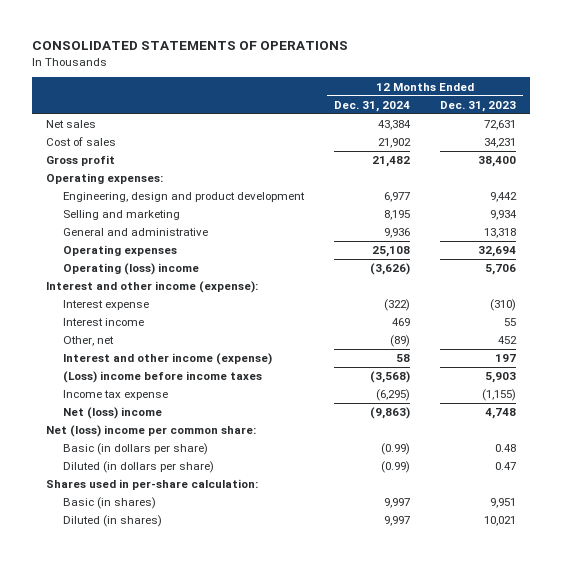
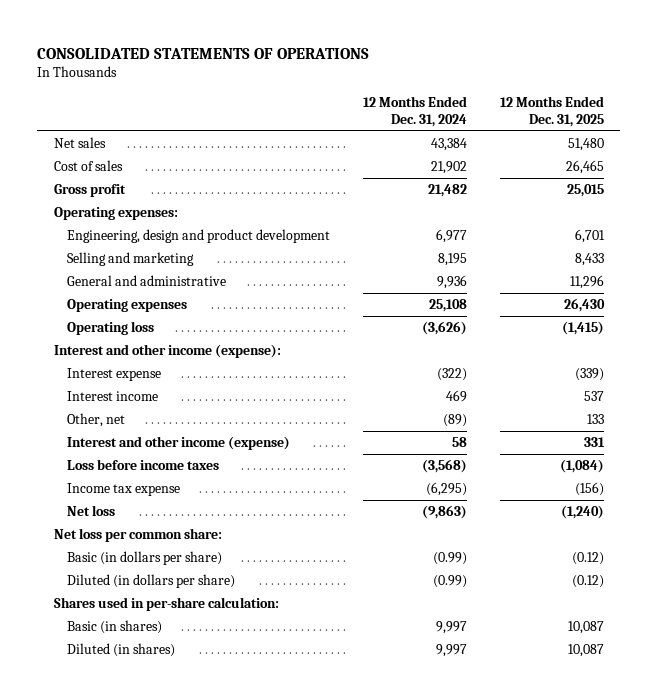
[439,100,516,112] Dec. 31, 2023 -> none
none -> [499,95,604,127] 12 Months Ended Dec. 31, 2025
[63,263,200,276] Operating (loss) income -> [66,321,154,336] Operating loss
[63,371,263,384] (Loss) income before income taxes -> [66,459,219,471] Loss before income taxes
[63,407,163,420] Net (loss) income -> [66,505,115,517] Net loss
[46,425,257,438] Net (loss) income per common share: -> [53,528,222,543] Net loss per common share:

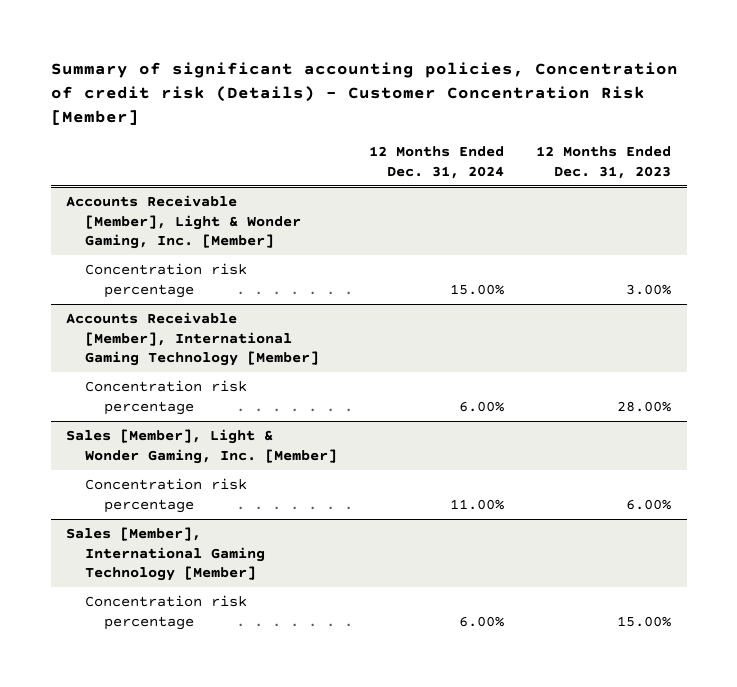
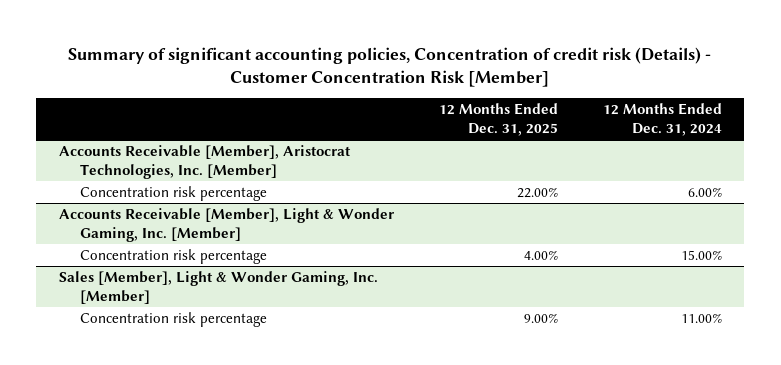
[535,146,671,179] 12 Months Ended Dec. 31, 2023 -> none
none -> [438,103,558,136] 12 Months Ended Dec. 31, 2025
none -> [58,144,351,179] Accounts Receivable [Member], Aristocrat Technologies, Inc. [Member]
none -> [80,185,268,201] Concentration risk percentage
[66,312,320,367] Accounts Receivable [Member], International Gaming Technology [Member] -> none
[85,380,248,415] Concentration risk percentage -> none
[66,527,266,582] Sales [Member], International Gaming Technology [Member] -> none
[85,595,248,630] Concentration risk percentage -> none

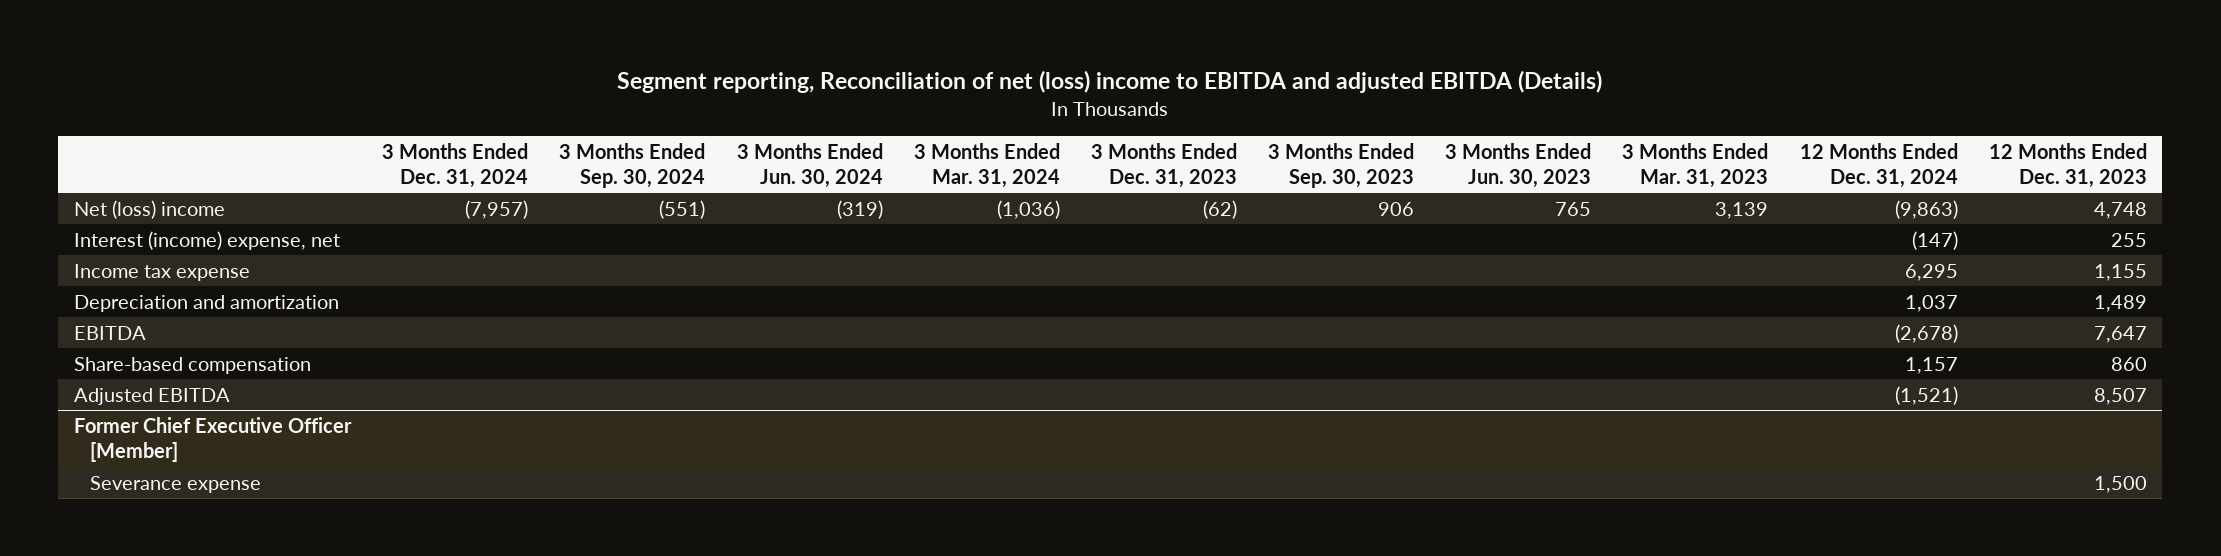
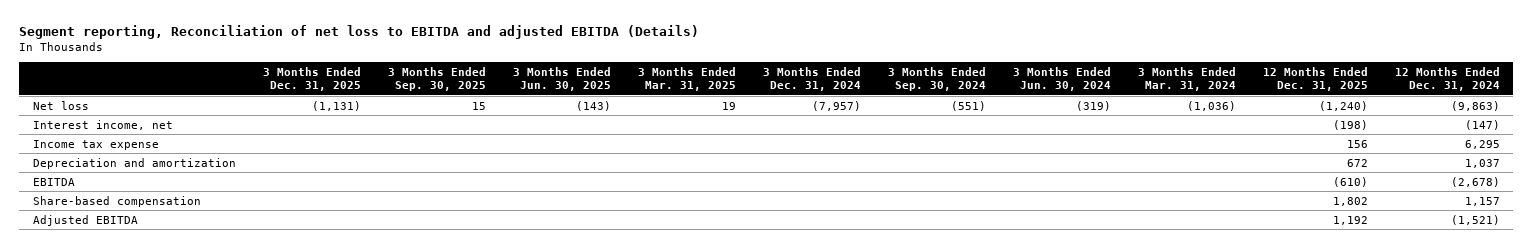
[617,70,1603,94] Segment reporting, Reconciliation of net (loss) income to EBITDA and adjusted EBITDA (Details) -> [19,25,700,40] Segment reporting, Reconciliation of net loss to EBITDA and adjusted EBITDA (Details)
[1090,142,1237,188] 3 Months Ended Dec. 31, 2023 -> none
[1268,142,1415,188] 3 Months Ended Sep. 30, 2023 -> none
[1445,142,1592,188] 3 Months Ended Jun. 30, 2023 -> none
[1622,142,1769,188] 3 Months Ended Mar. 31, 2023 -> none
[1988,142,2147,188] 12 Months Ended Dec. 31, 2023 -> none
none -> [262,66,361,92] 3 Months Ended Dec. 31, 2025
none -> [387,66,486,92] 3 Months Ended Sep. 30, 2025
none -> [512,66,611,92] 3 Months Ended Jun. 30, 2025
none -> [637,66,736,92] 3 Months Ended Mar. 31, 2025
none -> [1262,66,1368,92] 12 Months Ended Dec. 31, 2025
[74,199,226,219] Net (loss) income -> [32,100,89,110] Net loss
[74,230,341,250] Interest (income) expense, net -> [32,119,173,130] Interest income, net
[74,416,353,463] Former Chief Executive Officer [Member] -> none
[90,475,262,493] Severance expense -> none

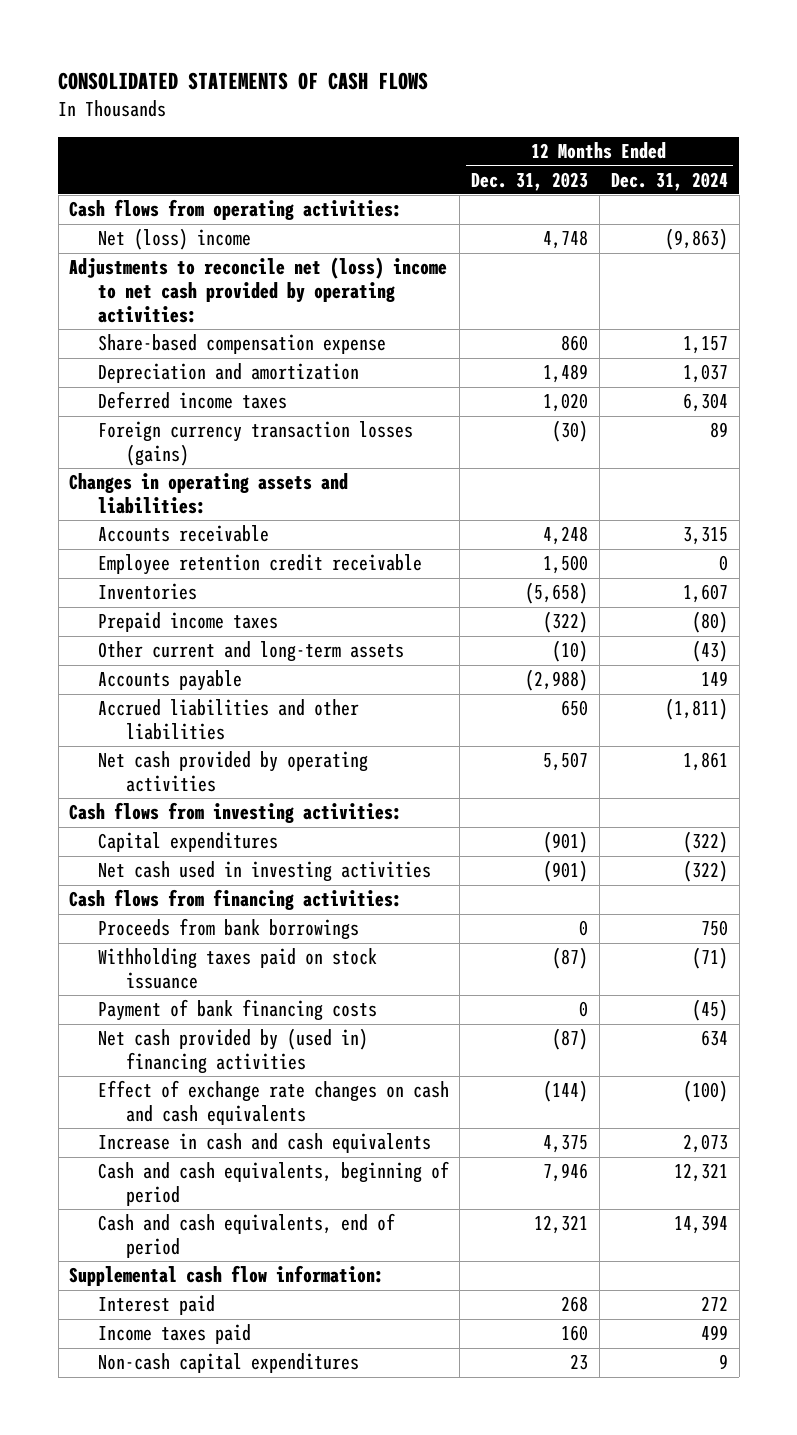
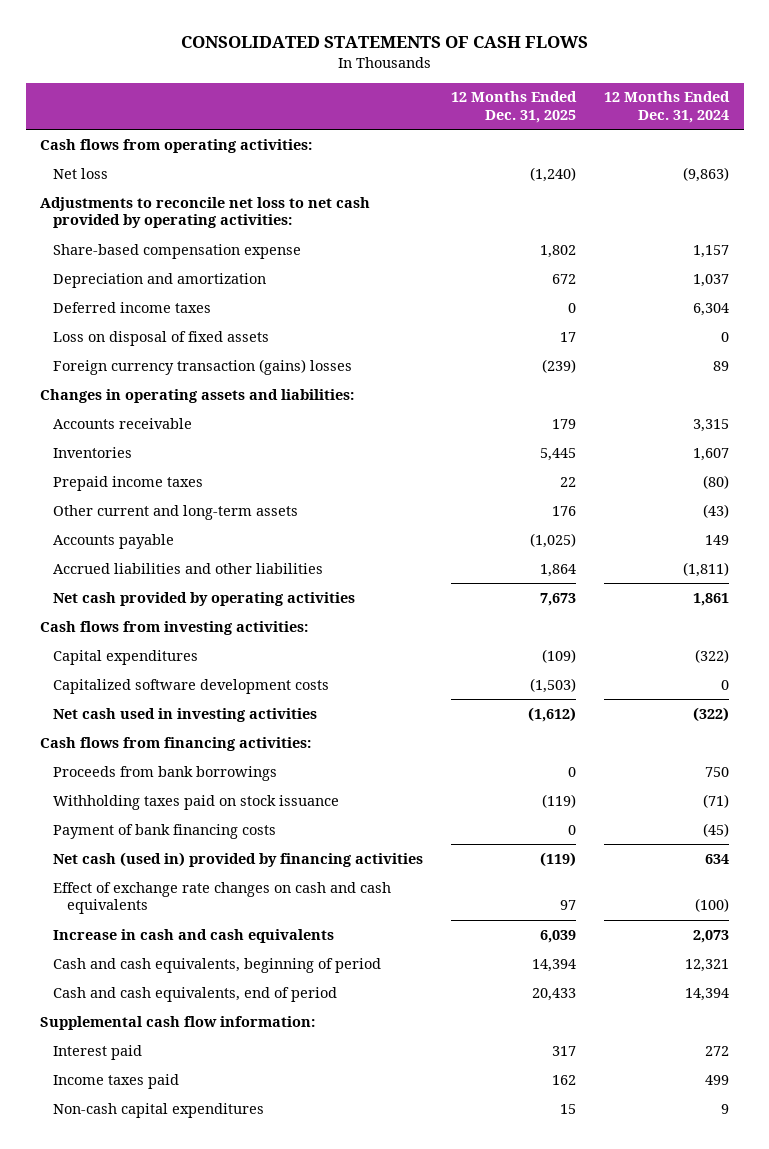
[471,171,589,191] Dec. 31, 2023 -> none
none -> [451,91,578,123] 12 Months Ended Dec. 31, 2025
[97,228,251,251] Net (loss) income -> [53,167,109,179] Net loss
[69,257,448,323] Adjustments to reconcile net (loss) income to net cash provided by operating activities: -> [39,196,370,229] Adjustments to reconcile net loss to net cash provided by operating activities:
none -> [53,330,270,346] Loss on disposal of fixed assets
[97,421,413,467] Foreign currency transaction losses (gains) -> [53,358,353,375] Foreign currency transaction (gains) losses
[97,554,422,576] Employee retention credit receivable -> none
none -> [53,678,330,694] Capitalized software development costs
[97,1028,368,1075] Net cash provided by (used in) financing activities -> [53,851,424,867] Net cash (used in) provided by financing activities

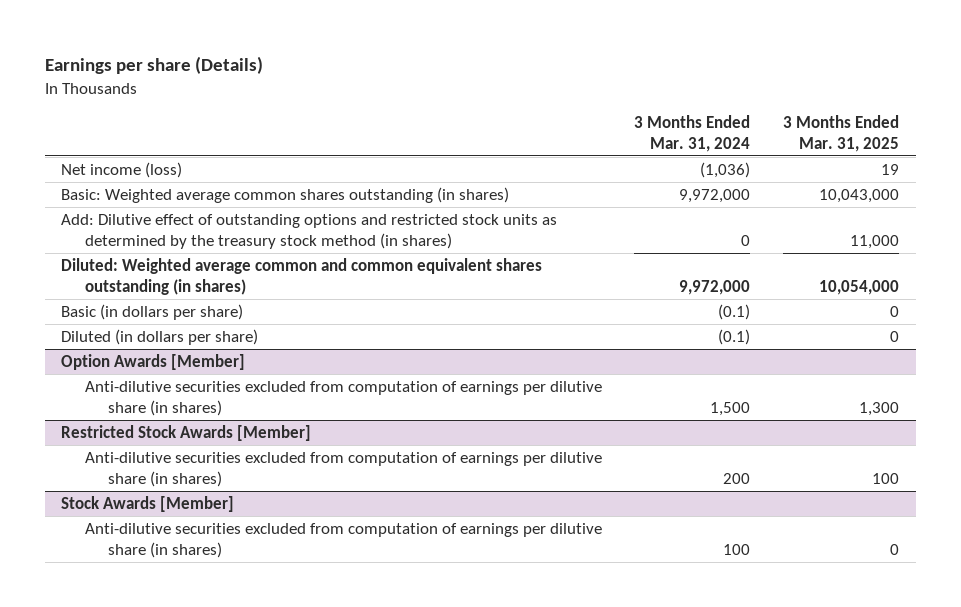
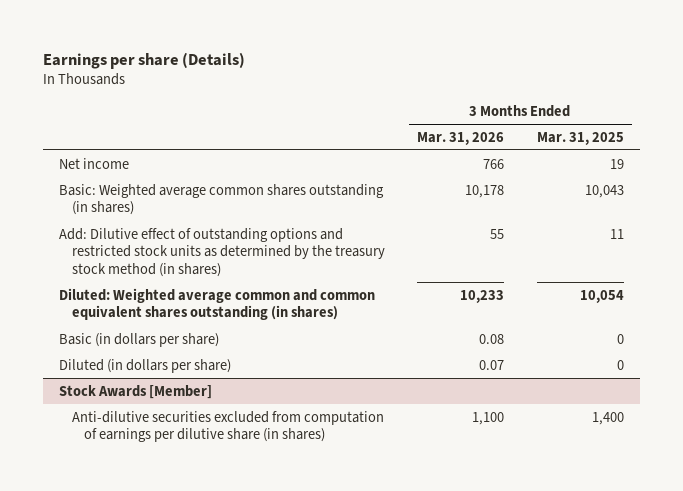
[634,115,751,152] 3 Months Ended Mar. 31, 2024 -> none
none -> [417,131,505,145] Mar. 31, 2026
[61,161,183,178] Net income (loss) -> [59,157,130,169] Net income
[819,188,900,203] 10,043,000 -> [584,184,624,198] 10,043
[850,234,900,249] 11,000 -> [609,228,624,239] 11
[819,279,900,295] 10,054,000 -> [579,289,624,303] 10,054
[61,353,246,370] Option Awards [Member] -> none
[84,380,602,416] Anti-dilutive securities excluded from computation of earnings per dilutive share (in shares) -> none
[61,424,312,441] Restricted Stock Awards [Member] -> none
[84,451,602,487] Anti-dilutive securities excluded from computation of earnings per dilutive share (in shares) -> none
[890,543,900,555] 0 -> [591,411,624,425] 1,400

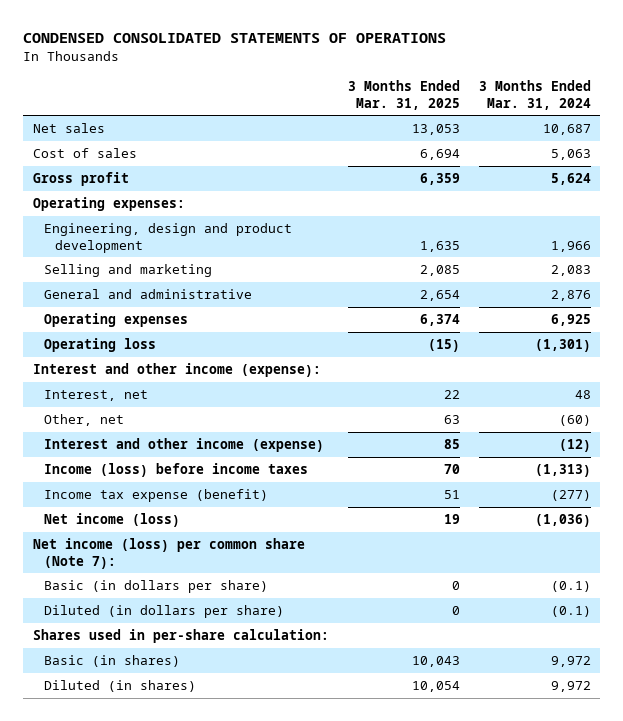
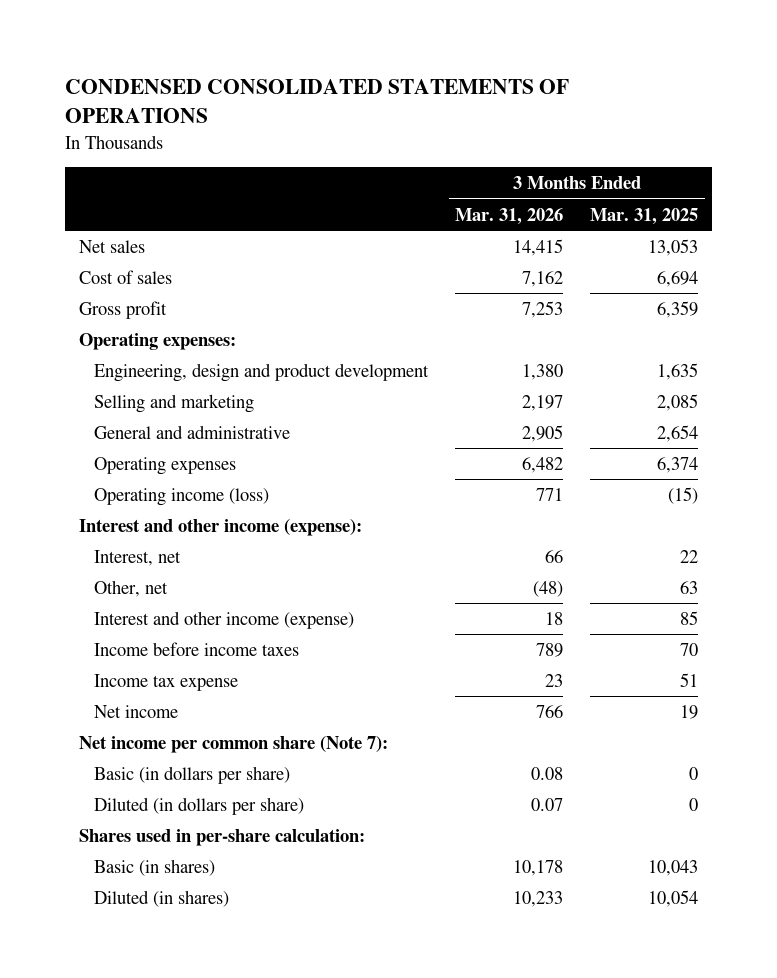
[478,80,591,110] 3 Months Ended Mar. 31, 2024 -> none
none -> [455,207,564,225] Mar. 31, 2026
[44,338,157,353] Operating loss -> [94,487,270,506] Operating income (loss)
[44,463,309,478] Income (loss) before income taxes -> [94,641,300,656] Income before income taxes
[44,489,269,503] Income tax expense (benefit) -> [94,673,239,691] Income tax expense
[44,513,181,528] Net income (loss) -> [94,704,179,718] Net income
[32,538,305,569] Net income (loss) per common share (Note 7): -> [78,735,388,753] Net income per common share (Note 7):

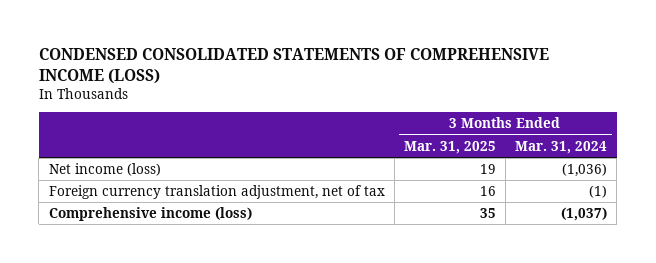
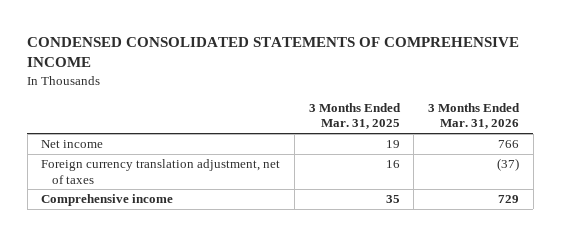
[38,47,549,84] CONDENSED CONSOLIDATED STATEMENTS OF COMPREHENSIVE INCOME (LOSS) -> [27,37,520,68] CONDENSED CONSOLIDATED STATEMENTS OF COMPREHENSIVE INCOME
[515,140,608,154] Mar. 31, 2024 -> none
none -> [428,102,521,130] 3 Months Ended Mar. 31, 2026
[48,162,161,176] Net income (loss) -> [41,140,104,149] Net income
[48,184,385,199] Foreign currency translation adjustment, net of tax -> [41,159,281,184] Foreign currency translation adjustment, net of taxes
[48,206,252,221] Comprehensive income (loss) -> [41,194,174,207] Comprehensive income

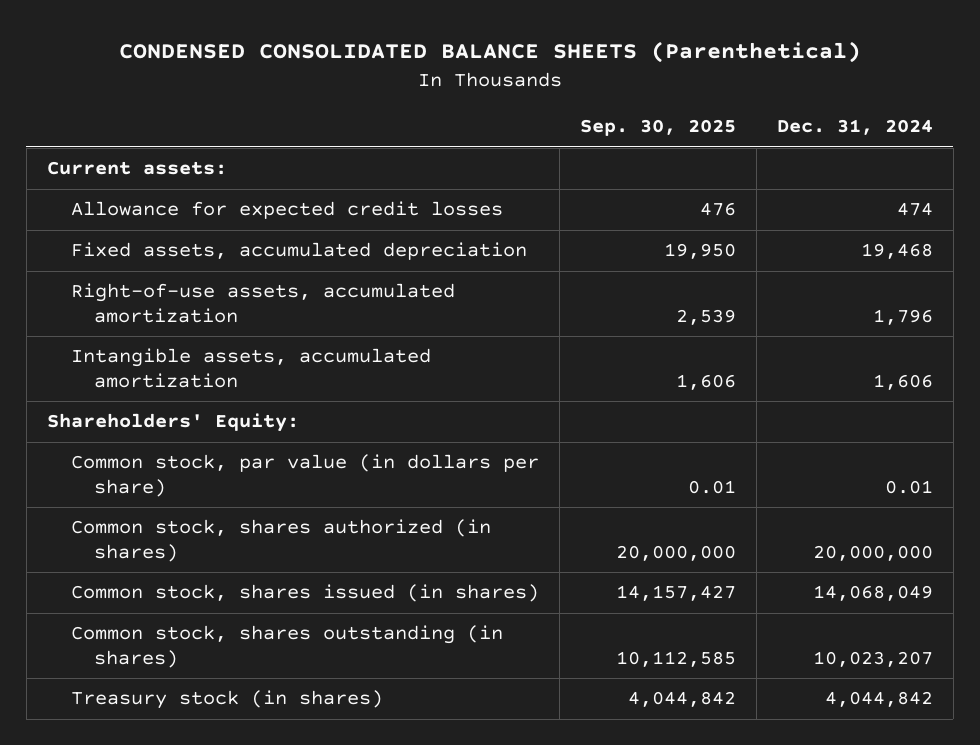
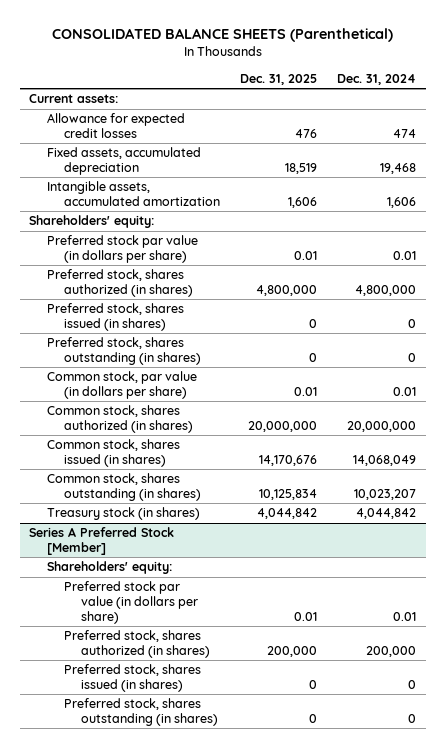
[118,41,861,64] CONDENSED CONSOLIDATED BALANCE SHEETS (Parenthetical) -> [51,28,393,43] CONSOLIDATED BALANCE SHEETS (Parenthetical)
[579,119,736,137] Sep. 30, 2025 -> none
none -> [239,74,317,86] Dec. 31, 2025
[70,283,455,323] Right-of-use assets, accumulated amortization -> none
[46,413,299,433] Shareholders' Equity: -> [29,215,155,229] Shareholders' equity:
none -> [46,235,198,263] Preferred stock par value (in dollars per share)
none -> [46,269,194,297] Preferred stock, shares authorized (in shares)
none -> [46,303,184,331] Preferred stock, shares issued (in shares)
none -> [46,337,202,365] Preferred stock, shares outstanding (in shares)
none -> [29,527,175,555] Series A Preferred Stock [Member]
none -> [46,561,172,575] Shareholders' equity:
none -> [64,581,199,624] Preferred stock par value (in dollars per share)
none -> [64,630,211,658] Preferred stock, shares authorized (in shares)
none -> [64,664,202,692] Preferred stock, shares issued (in shares)
none -> [64,698,219,726] Preferred stock, shares outstanding (in shares)

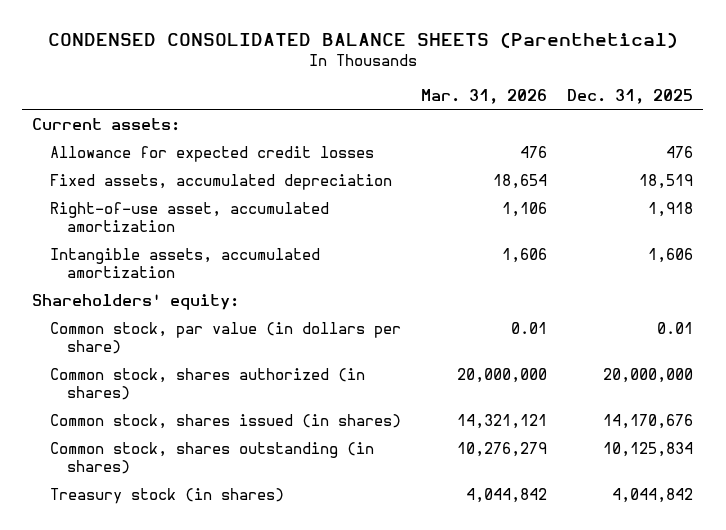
[51,28,393,43] CONSOLIDATED BALANCE SHEETS (Parenthetical) -> [47,31,678,48] CONDENSED CONSOLIDATED BALANCE SHEETS (Parenthetical)
[336,74,416,86] Dec. 31, 2024 -> none
none -> [420,88,547,104] Mar. 31, 2026
none -> [49,201,329,232] Right-of-use asset, accumulated amortization
[46,235,198,263] Preferred stock par value (in dollars per share) -> none
[46,269,194,297] Preferred stock, shares authorized (in shares) -> none
[46,303,184,331] Preferred stock, shares issued (in shares) -> none
[46,337,202,365] Preferred stock, shares outstanding (in shares) -> none
[29,527,175,555] Series A Preferred Stock [Member] -> none
[46,561,172,575] Shareholders' equity: -> none
[64,581,199,624] Preferred stock par value (in dollars per share) -> none
[64,630,211,658] Preferred stock, shares authorized (in shares) -> none
[64,664,202,692] Preferred stock, shares issued (in shares) -> none
[64,698,219,726] Preferred stock, shares outstanding (in shares) -> none

